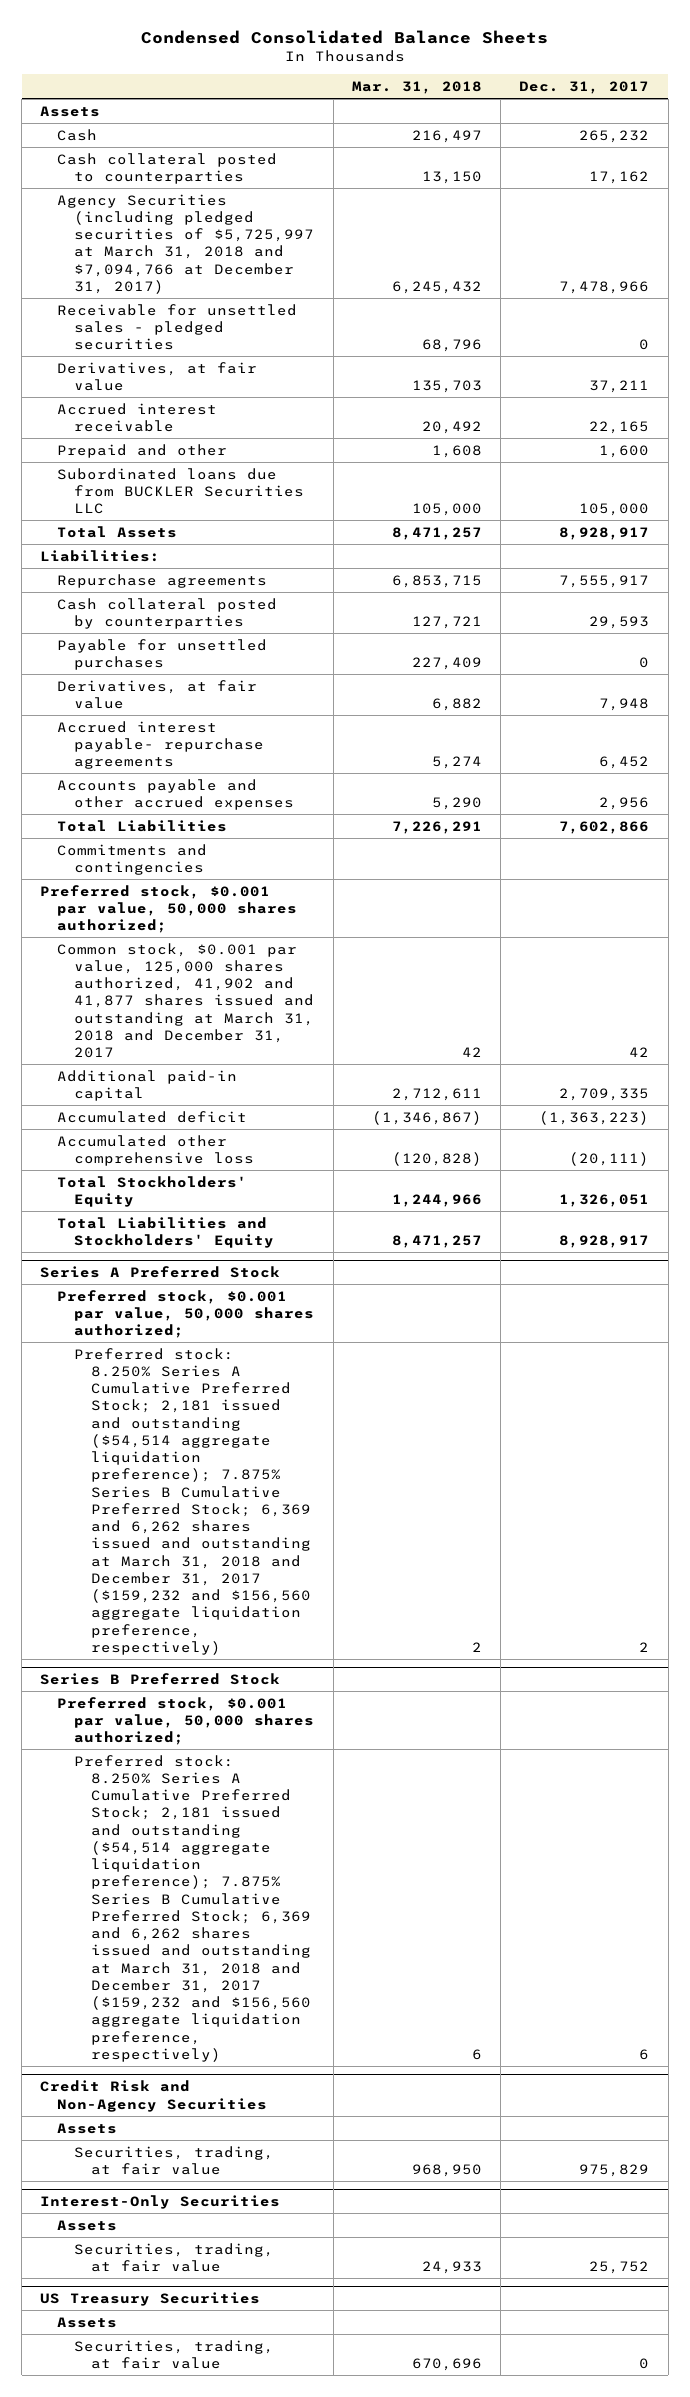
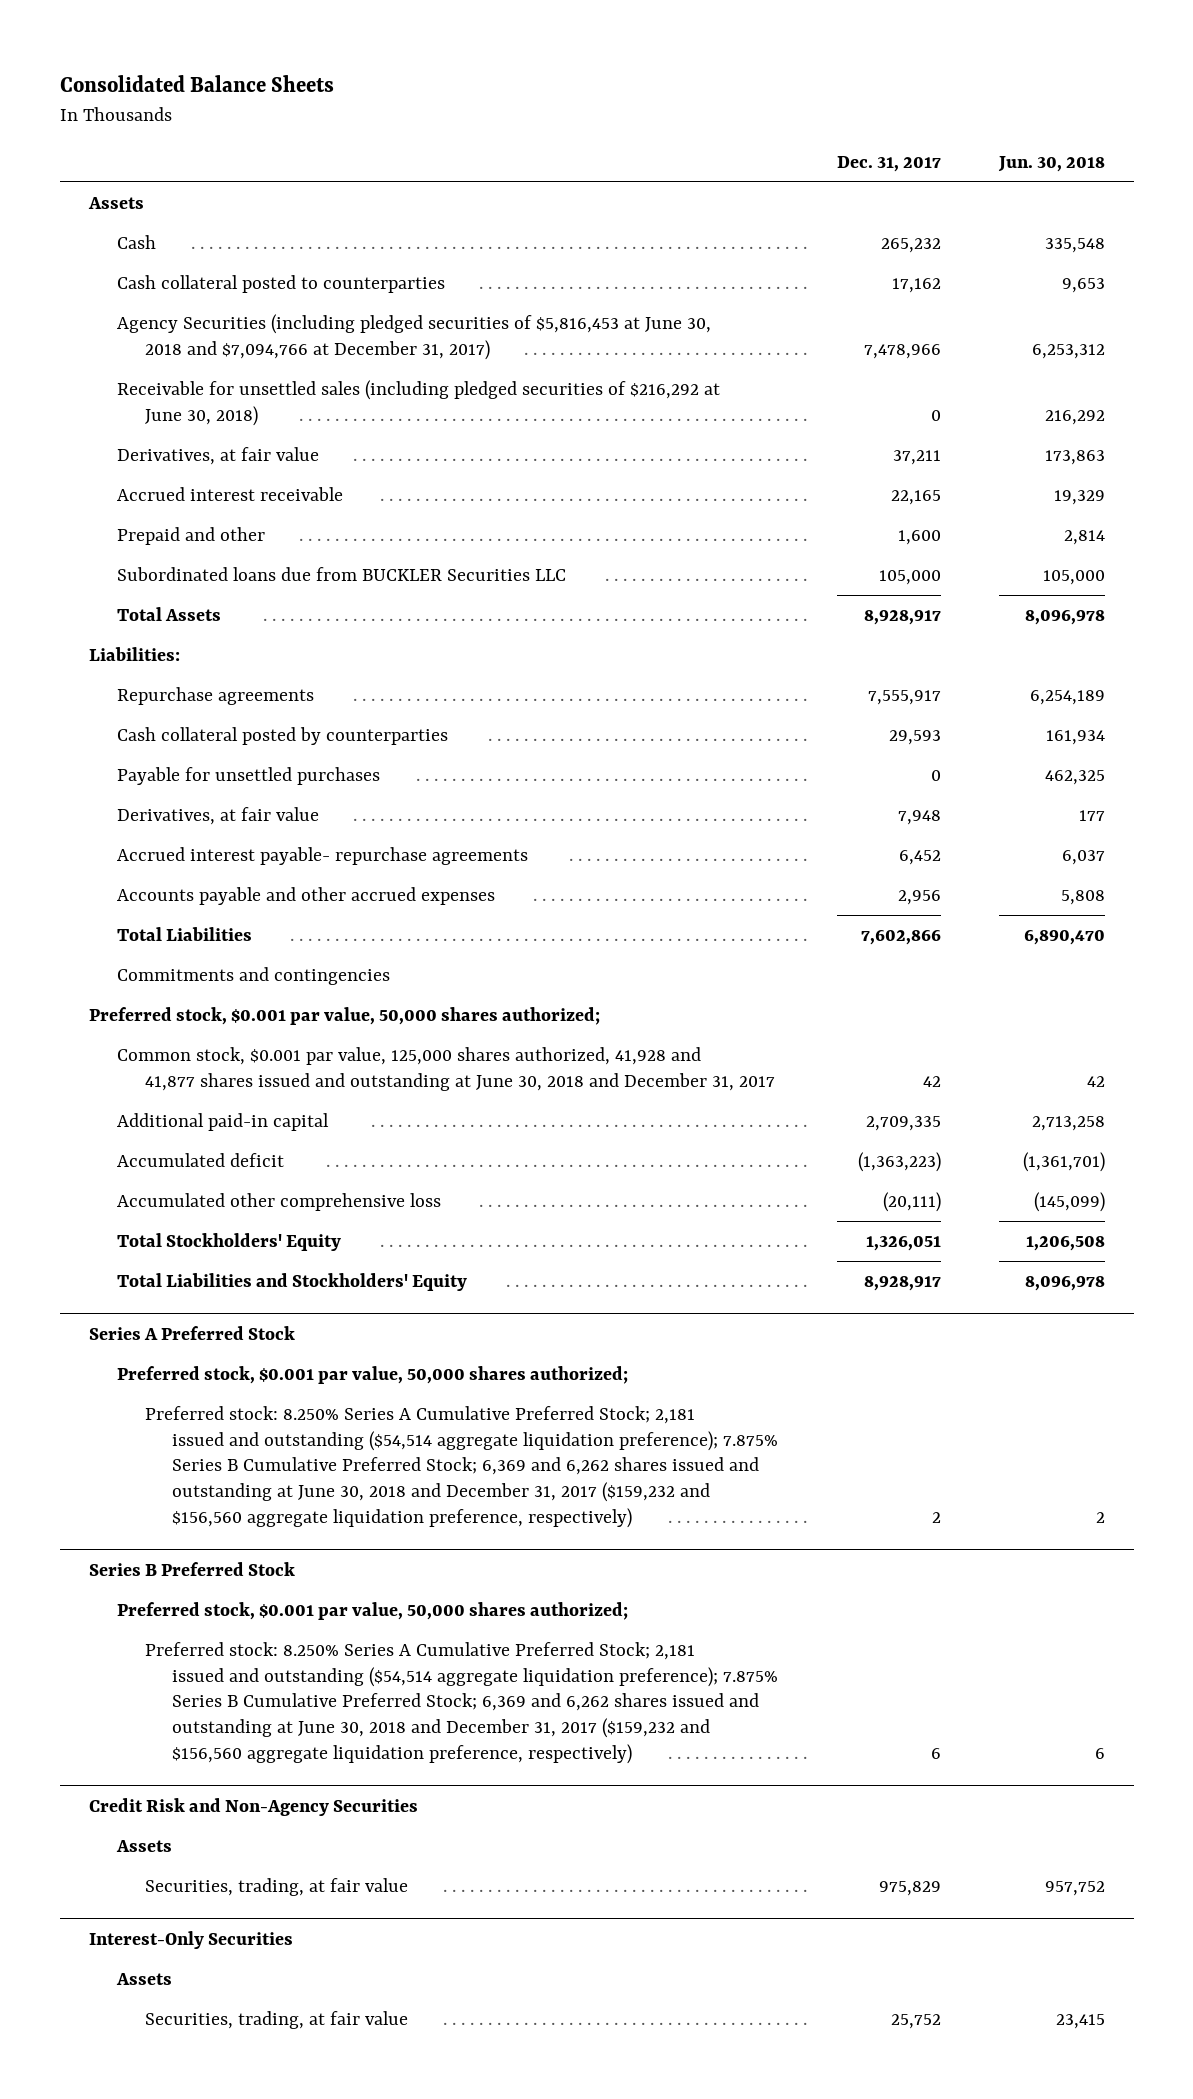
[140,29,548,44] Condensed Consolidated Balance Sheets -> [59,75,334,93] Consolidated Balance Sheets
[351,81,482,95] Mar. 31, 2018 -> none
none -> [997,155,1105,172] Jun. 30, 2018
[57,193,315,294] Agency Securities (including pledged securities of $5,725,997 at March 31, 2018 and $7,094,766 at December 31, 2017) -> [116,313,711,360] Agency Securities (including pledged securities of $5,816,453 at June 30, 2018 and $7,094,766 at December 31, 2017)
[57,303,298,351] Receivable for unsettled sales - pledged securities -> [116,379,720,426] Receivable for unsettled sales (including pledged securities of $216,292 at June 30, 2018)
[57,942,315,1059] Common stock, $0.001 par value, 125,000 shares authorized, 41,902 and 41,877 shares issued and outstanding at March 31, 2018 and December 31, 2017 -> [116,1046,775,1091] Common stock, $0.001 par value, 125,000 shares authorized, 41,928 and 41,877 shares issued and outstanding at June 30, 2018 and December 31, 2017
[74,1347,312,1655] Preferred stock: 8.250% Series A Cumulative Preferred Stock; 2,181 issued and outstanding ($54,514 aggregate liquidation preference); 7.875% Series B Cumulative Preferred Stock; 6,369 and 6,262 shares issued and outstanding at March 31, 2018 and December 31, 2017 ($159,232 and $156,560 aggregate liquidation preference, respectively) -> [144,1405,779,1528] Preferred stock: 8.250% Series A Cumulative Preferred Stock; 2,181 issued and outstanding ($54,514 aggregate liquidation preference); 7.875% Series B Cumulative Preferred Stock; 6,369 and 6,262 shares issued and outstanding at June 30, 2018 and December 31, 2017 ($159,232 and $156,560 aggregate liquidation preference, respectively)
[74,1754,312,2062] Preferred stock: 8.250% Series A Cumulative Preferred Stock; 2,181 issued and outstanding ($54,514 aggregate liquidation preference); 7.875% Series B Cumulative Preferred Stock; 6,369 and 6,262 shares issued and outstanding at March 31, 2018 and December 31, 2017 ($159,232 and $156,560 aggregate liquidation preference, respectively) -> [144,1641,779,1764] Preferred stock: 8.250% Series A Cumulative Preferred Stock; 2,181 issued and outstanding ($54,514 aggregate liquidation preference); 7.875% Series B Cumulative Preferred Stock; 6,369 and 6,262 shares issued and outstanding at June 30, 2018 and December 31, 2017 ($159,232 and $156,560 aggregate liquidation preference, respectively)
[40,2292,261,2307] US Treasury Securities -> none
[57,2316,118,2328] Assets -> none
[74,2339,275,2369] Securities, trading, at fair value -> none

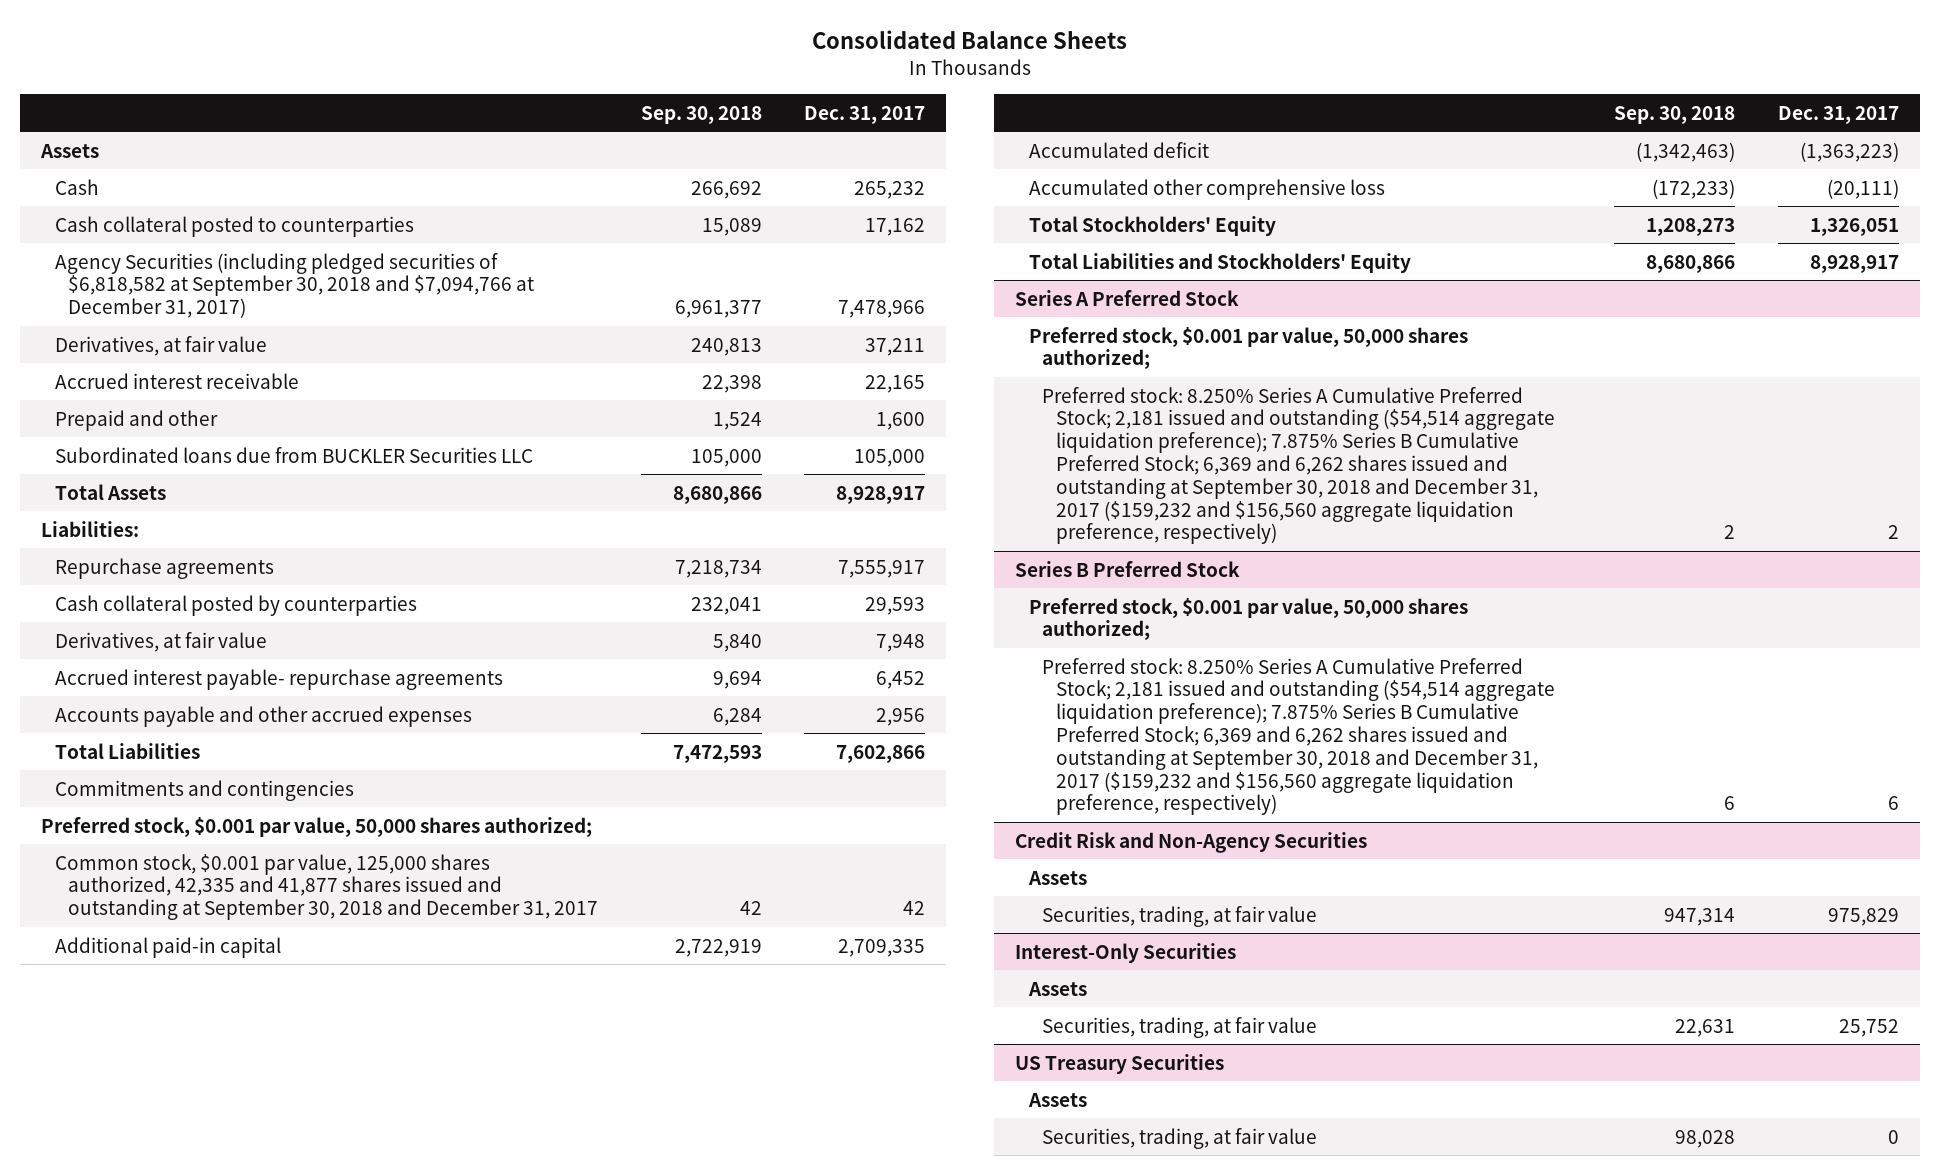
[997,155,1105,172] Jun. 30, 2018 -> none
none -> [640,105,762,124] Sep. 30, 2018
[116,379,720,426] Receivable for unsettled sales (including pledged securities of $216,292 at June 30, 2018) -> none
[116,313,711,360] Agency Securities (including pledged securities of $5,816,453 at June 30, 2018 and $7,094,766 at December 31, 2017) -> [54,252,535,319] Agency Securities (including pledged securities of $6,818,582 at September 30, 2018 and $7,094,766 at December 31, 2017)
[116,766,380,785] Payable for unsettled purchases -> none
[116,1046,775,1091] Common stock, $0.001 par value, 125,000 shares authorized, 41,928 and 41,877 shares issued and outstanding at June 30, 2018 and December 31, 2017 -> [54,853,599,921] Common stock, $0.001 par value, 125,000 shares authorized, 42,335 and 41,877 shares issued and outstanding at September 30, 2018 and December 31, 2017
[144,1405,779,1528] Preferred stock: 8.250% Series A Cumulative Preferred Stock; 2,181 issued and outstanding ($54,514 aggregate liquidation preference); 7.875% Series B Cumulative Preferred Stock; 6,369 and 6,262 shares issued and outstanding at June 30, 2018 and December 31, 2017 ($159,232 and $156,560 aggregate liquidation preference, respectively) -> [1042,386,1555,545] Preferred stock: 8.250% Series A Cumulative Preferred Stock; 2,181 issued and outstanding ($54,514 aggregate liquidation preference); 7.875% Series B Cumulative Preferred Stock; 6,369 and 6,262 shares issued and outstanding at September 30, 2018 and December 31, 2017 ($159,232 and $156,560 aggregate liquidation preference, respectively)
[144,1641,779,1764] Preferred stock: 8.250% Series A Cumulative Preferred Stock; 2,181 issued and outstanding ($54,514 aggregate liquidation preference); 7.875% Series B Cumulative Preferred Stock; 6,369 and 6,262 shares issued and outstanding at June 30, 2018 and December 31, 2017 ($159,232 and $156,560 aggregate liquidation preference, respectively) -> [1042,657,1555,816] Preferred stock: 8.250% Series A Cumulative Preferred Stock; 2,181 issued and outstanding ($54,514 aggregate liquidation preference); 7.875% Series B Cumulative Preferred Stock; 6,369 and 6,262 shares issued and outstanding at September 30, 2018 and December 31, 2017 ($159,232 and $156,560 aggregate liquidation preference, respectively)
none -> [1014,1053,1224,1074] US Treasury Securities
none -> [1027,1092,1087,1107] Assets
none -> [1042,1127,1318,1149] Securities, trading, at fair value

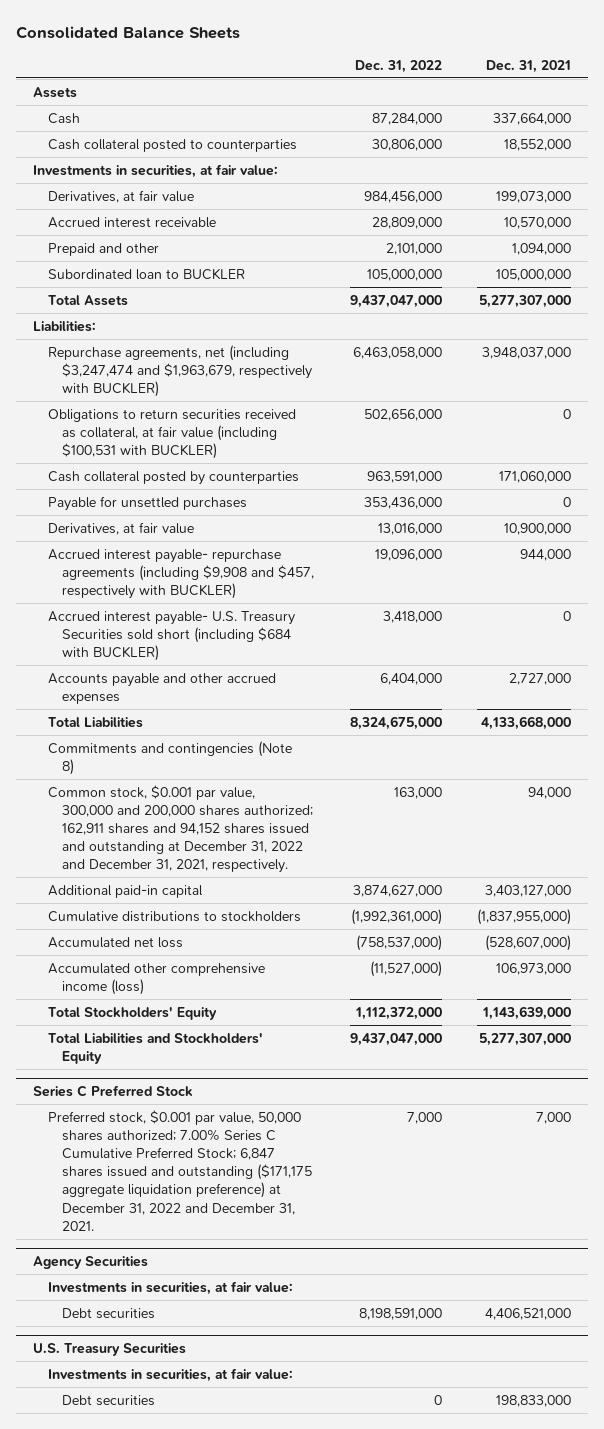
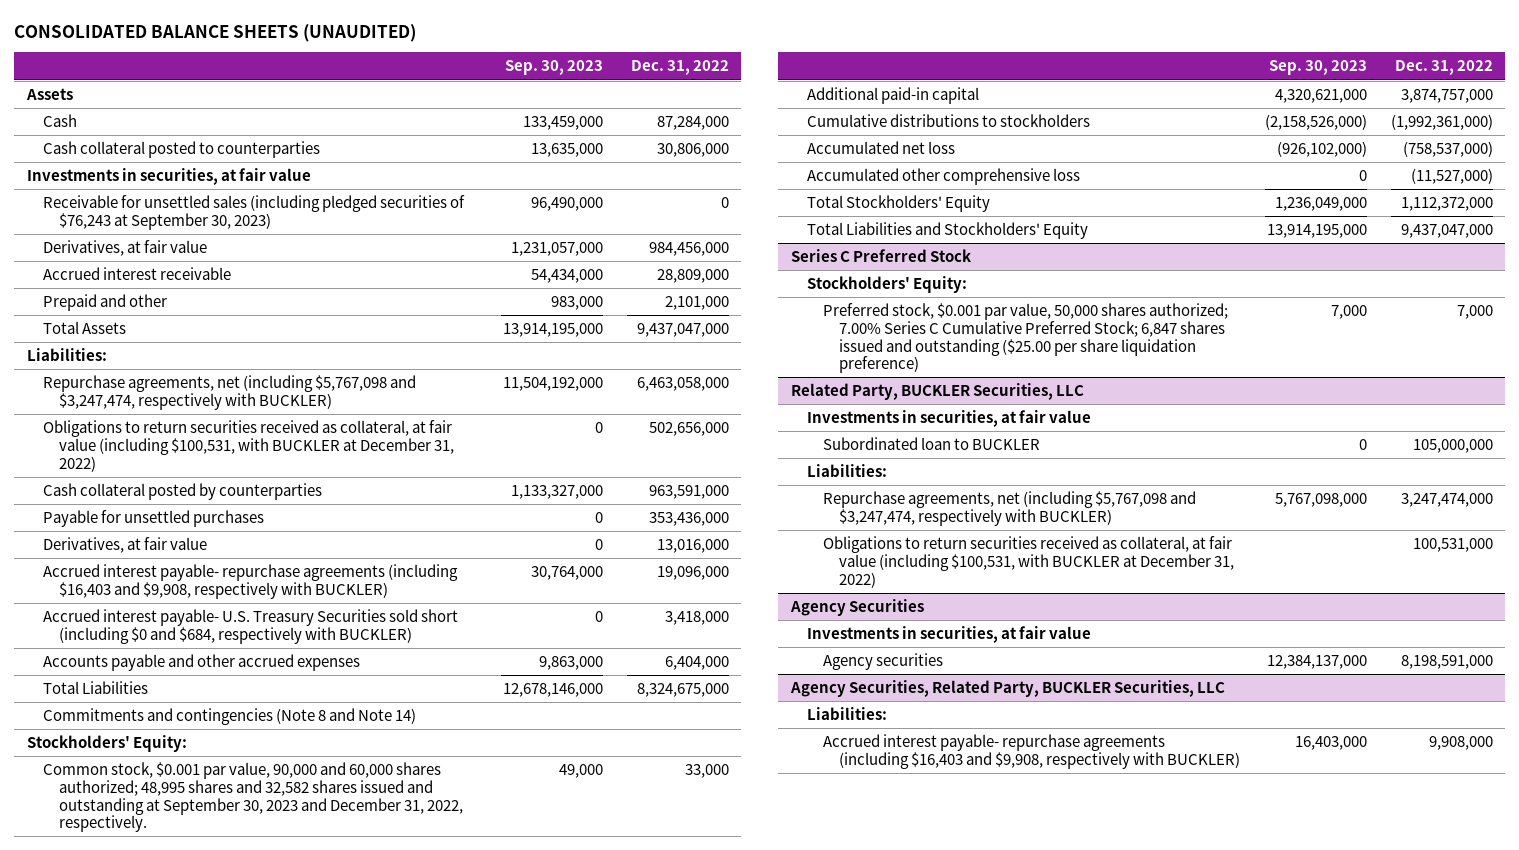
[15,25,240,39] Consolidated Balance Sheets -> [14,23,417,42] CONSOLIDATED BALANCE SHEETS (UNAUDITED)
[485,59,571,73] Dec. 31, 2021 -> none
none -> [504,60,603,76] Sep. 30, 2023
[33,163,279,178] Investments in securities, at fair value: -> [26,168,311,186] Investments in securities, at fair value
none -> [42,195,465,230] Receivable for unsettled sales (including pledged securities of $76,243 at September 30, 2023)
[47,267,245,280] Subordinated loan to BUCKLER -> none
[47,344,313,398] Repurchase agreements, net (including $3,247,474 and $1,963,679, respectively with BUCKLER) -> [42,375,416,410] Repurchase agreements, net (including $5,767,098 and $3,247,474, respectively with BUCKLER)
[47,408,296,460] Obligations to return securities received as collateral, at fair value (including $100,531 with BUCKLER) -> [42,420,455,472] Obligations to return securities received as collateral, at fair value (including $100,531, with BUCKLER at December 31, 2022)
[47,548,315,600] Accrued interest payable- repurchase agreements (including $9,908 and $457, respectively with BUCKLER) -> [42,564,458,599] Accrued interest payable- repurchase agreements (including $16,403 and $9,908, respectively with BUCKLER)
[47,610,295,662] Accrued interest payable- U.S. Treasury Securities sold short (including $684 with BUCKLER) -> [42,609,458,644] Accrued interest payable- U.S. Treasury Securities sold short (including $0 and $684, respectively with BUCKLER)
[47,740,292,775] Commitments and contingencies (Note 8) -> [42,708,416,726] Commitments and contingencies (Note 8 and Note 14)
none -> [26,735,187,753] Stockholders' Equity:
[47,784,314,874] Common stock, $0.001 par value, 300,000 and 200,000 shares authorized; 162,911 shares and 94,152 shares issued and outstanding at December 31, 2022 and December 31, 2021, respectively. -> [42,762,464,833] Common stock, $0.001 par value, 90,000 and 60,000 shares authorized; 48,995 shares and 32,582 shares issued and outstanding at September 30, 2023 and December 31, 2022, respectively.
[393,786,442,799] 163,000 -> [684,764,729,779] 33,000
[352,884,442,897] 3,874,627,000 -> [1400,89,1493,104] 3,874,757,000
[47,962,265,995] Accumulated other comprehensive income (loss) -> [806,168,1080,186] Accumulated other comprehensive loss
none -> [806,276,967,294] Stockholders' Equity:
[47,1109,313,1231] Preferred stock, $0.001 par value, 50,000 shares authorized; 7.00% Series C Cumulative Preferred Stock; 6,847 shares issued and outstanding ($171,175 aggregate liquidation preference) at December 31, 2022 and December 31, 2021. -> [822,303,1228,374] Preferred stock, $0.001 par value, 50,000 shares authorized; 7.00% Series C Cumulative Preferred Stock; 6,847 shares issued and outstanding ($25.00 per share liquidation preference)
none -> [790,383,1084,401] Related Party, BUCKLER Securities, LLC
none -> [806,410,1091,428] Investments in securities, at fair value
none -> [822,437,1040,451] Subordinated loan to BUCKLER
none -> [806,464,887,478] Liabilities:
none -> [822,491,1196,526] Repurchase agreements, net (including $5,767,098 and $3,247,474, respectively with BUCKLER)
none -> [822,536,1235,588] Obligations to return securities received as collateral, at fair value (including $100,531, with BUCKLER at December 31, 2022)
[33,1342,187,1356] U.S. Treasury Securities -> none
[47,1367,293,1382] Investments in securities, at fair value: -> none
[62,1394,156,1406] Debt securities -> none
[47,1280,293,1295] Investments in securities, at fair value: -> [806,626,1091,644] Investments in securities, at fair value
[62,1307,156,1319] Debt securities -> [822,653,943,671] Agency securities
none -> [789,680,1225,698] Agency Securities, Related Party, BUCKLER Securities, LLC
none -> [806,707,887,721] Liabilities:
none -> [822,734,1241,769] Accrued interest payable- repurchase agreements (including $16,403 and $9,908, respectively with BUCKLER)

